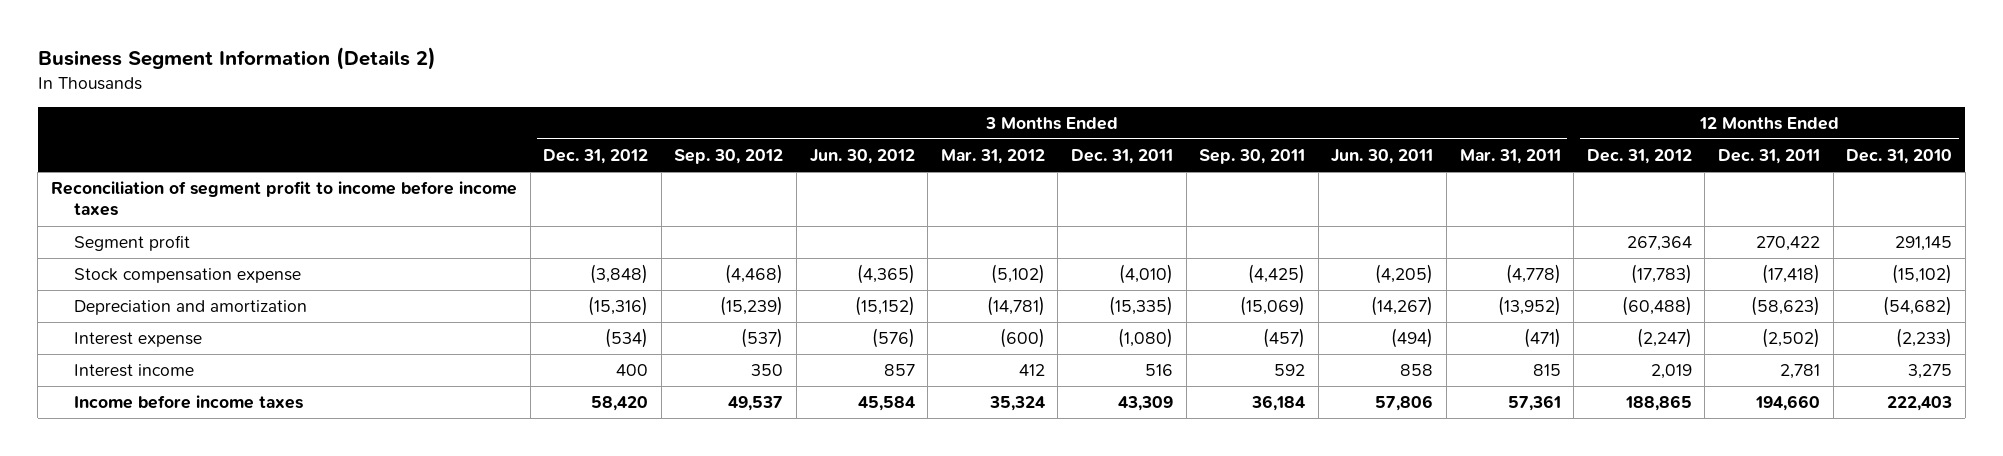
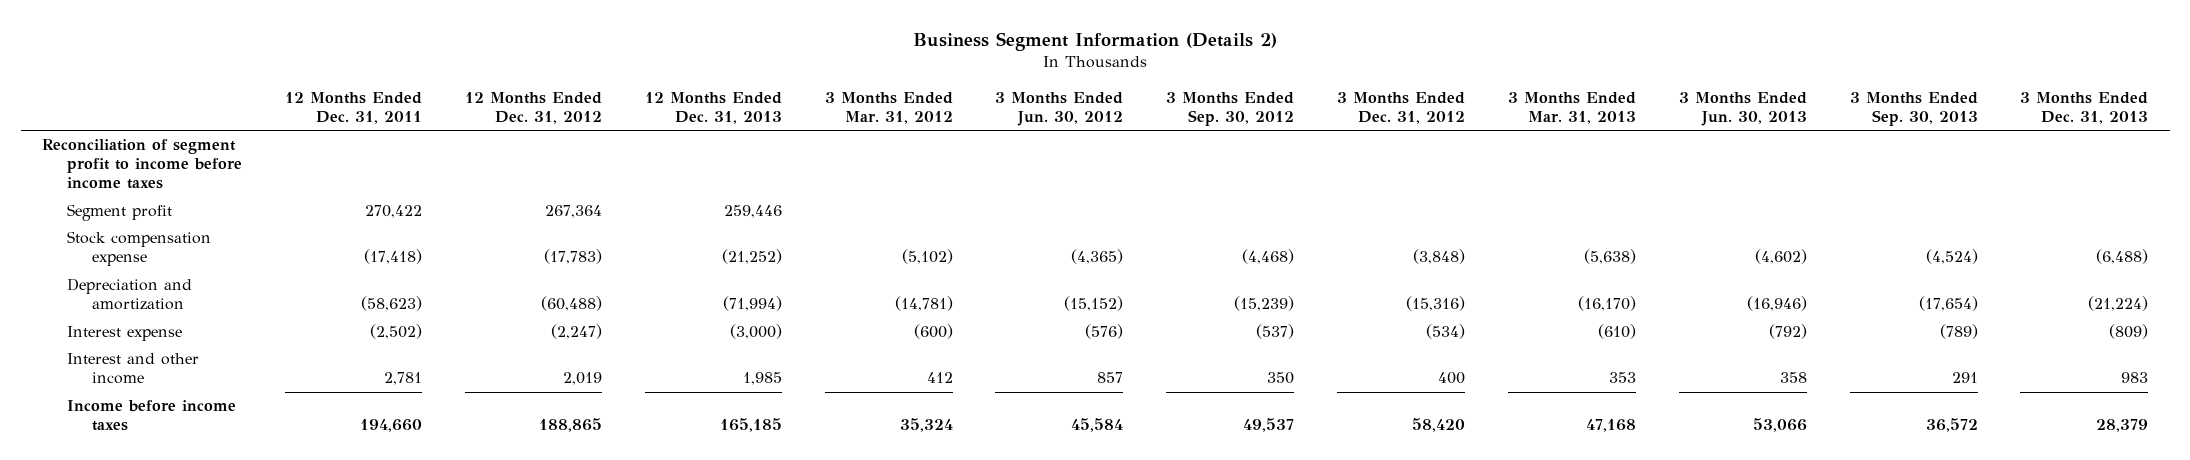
[1071,149,1174,165] Dec. 31, 2011 -> none
[1199,149,1306,165] Sep. 30, 2011 -> none
[1331,149,1434,165] Jun. 30, 2011 -> none
[1459,149,1561,165] Mar. 31, 2011 -> none
[1846,149,1953,165] Dec. 31, 2010 -> none
none -> [644,92,782,125] 12 Months Ended Dec. 31, 2013
none -> [1507,92,1636,125] 3 Months Ended Mar. 31, 2013
none -> [1678,92,1807,127] 3 Months Ended Jun. 30, 2013
none -> [1849,92,1978,127] 3 Months Ended Sep. 30, 2013
none -> [2020,92,2149,125] 3 Months Ended Dec. 31, 2013
[74,364,195,378] Interest income -> [67,353,200,385] Interest and other income

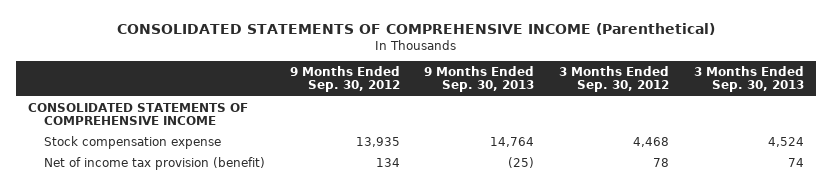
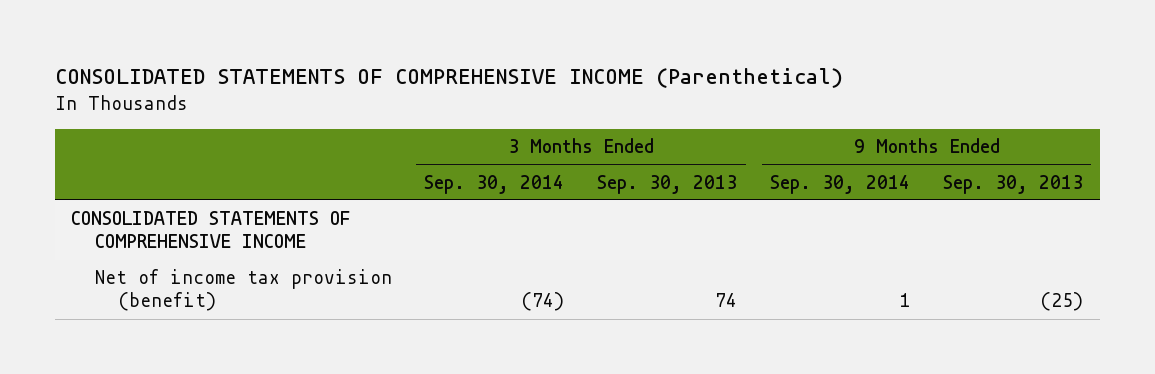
[289,65,400,93] 9 Months Ended Sep. 30, 2012 -> none
[558,65,669,93] 3 Months Ended Sep. 30, 2012 -> none
none -> [424,174,565,194] Sep. 30, 2014
none -> [770,174,911,194] Sep. 30, 2014
[44,135,222,149] Stock compensation expense -> none

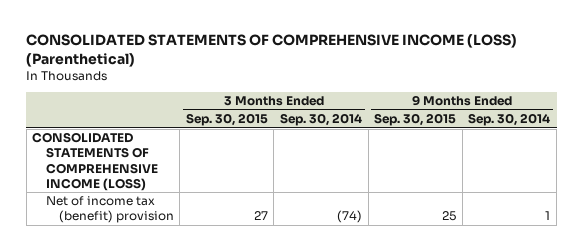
[54,68,843,89] CONSOLIDATED STATEMENTS OF COMPREHENSIVE INCOME (Parenthetical) -> [26,33,518,67] CONSOLIDATED STATEMENTS OF COMPREHENSIVE INCOME (LOSS) (Parenthetical)
[597,174,738,194] Sep. 30, 2013 -> none
[943,174,1084,194] Sep. 30, 2013 -> none
none -> [185,113,268,127] Sep. 30, 2015
none -> [374,113,457,127] Sep. 30, 2015
[71,211,351,249] CONSOLIDATED STATEMENTS OF COMPREHENSIVE INCOME -> [32,132,158,191] CONSOLIDATED STATEMENTS OF COMPREHENSIVE INCOME (LOSS)
[94,269,392,312] Net of income tax provision (benefit) -> [45,196,174,224] Net of income tax (benefit) provision

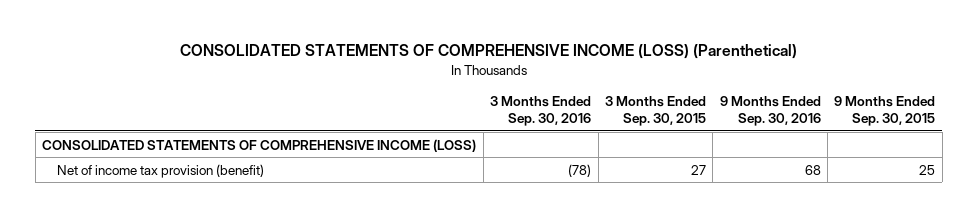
[280,113,363,127] Sep. 30, 2014 -> none
[468,113,551,127] Sep. 30, 2014 -> none
none -> [490,95,592,126] 3 Months Ended Sep. 30, 2016
none -> [719,95,821,126] 9 Months Ended Sep. 30, 2016
[45,196,174,224] Net of income tax (benefit) provision -> [57,163,265,178] Net of income tax provision (benefit)

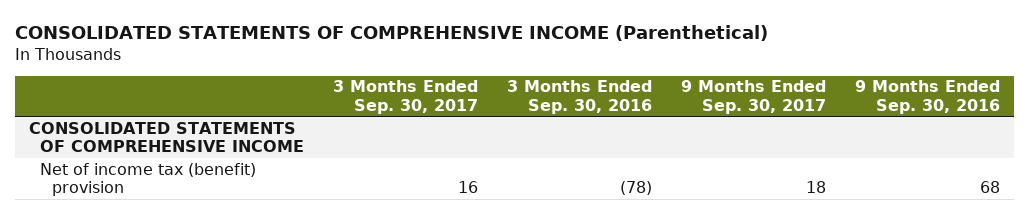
[179,44,797,60] CONSOLIDATED STATEMENTS OF COMPREHENSIVE INCOME (LOSS) (Parenthetical) -> [14,24,768,41] CONSOLIDATED STATEMENTS OF COMPREHENSIVE INCOME (Parenthetical)
[604,95,706,126] 3 Months Ended Sep. 30, 2015 -> none
[834,95,936,126] 9 Months Ended Sep. 30, 2015 -> none
none -> [333,80,479,114] 3 Months Ended Sep. 30, 2017
none -> [681,80,827,114] 9 Months Ended Sep. 30, 2017
[42,138,477,152] CONSOLIDATED STATEMENTS OF COMPREHENSIVE INCOME (LOSS) -> [29,121,305,153] CONSOLIDATED STATEMENTS OF COMPREHENSIVE INCOME
[57,163,265,178] Net of income tax provision (benefit) -> [40,162,257,197] Net of income tax (benefit) provision

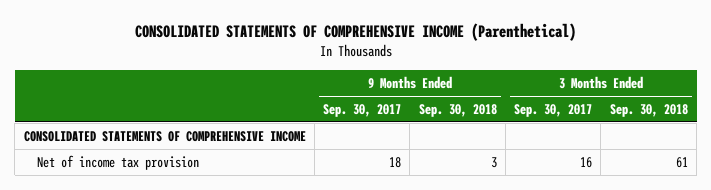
[507,80,653,114] 3 Months Ended Sep. 30, 2016 -> none
[855,80,1001,114] 9 Months Ended Sep. 30, 2016 -> none
none -> [418,103,497,117] Sep. 30, 2018
none -> [609,103,688,117] Sep. 30, 2018
[40,162,257,197] Net of income tax (benefit) provision -> [37,154,200,170] Net of income tax provision

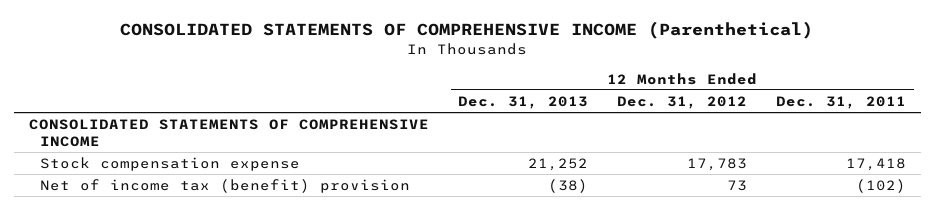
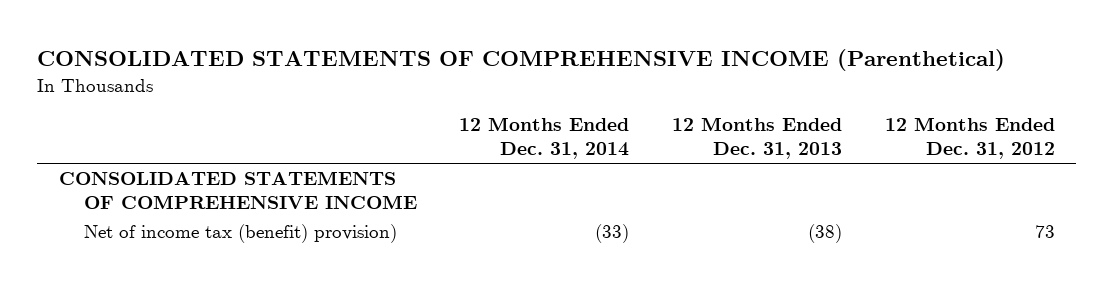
[776,95,907,109] Dec. 31, 2011 -> none
none -> [459,117,630,160] 12 Months Ended Dec. 31, 2014
[39,156,300,171] Stock compensation expense -> none
[39,178,410,193] Net of income tax (benefit) provision -> [83,223,397,243] Net of income tax (benefit) provision)

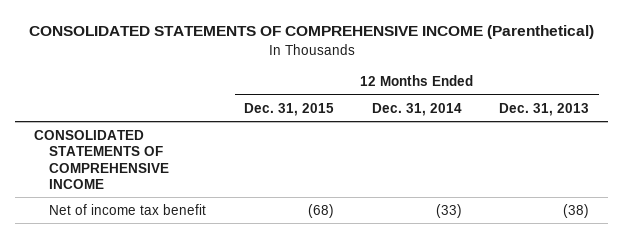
[884,117,1055,160] 12 Months Ended Dec. 31, 2012 -> none
none -> [244,102,335,116] Dec. 31, 2015
[83,223,397,243] Net of income tax (benefit) provision) -> [49,203,207,215] Net of income tax benefit

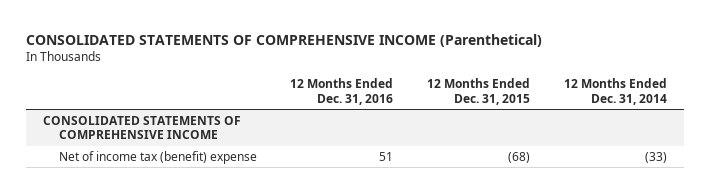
[499,102,590,116] Dec. 31, 2013 -> none
none -> [290,78,394,105] 12 Months Ended Dec. 31, 2016
[49,203,207,215] Net of income tax benefit -> [58,151,257,165] Net of income tax (benefit) expense

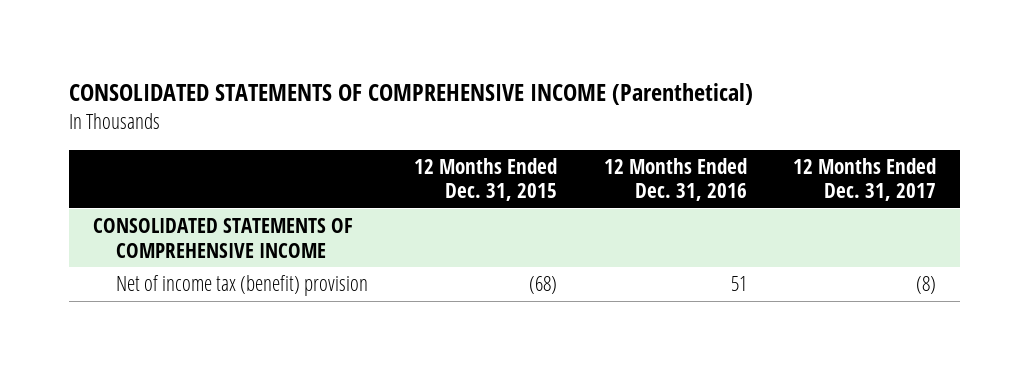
[564,78,668,105] 12 Months Ended Dec. 31, 2014 -> none
none -> [793,157,937,202] 12 Months Ended Dec. 31, 2017
[58,151,257,165] Net of income tax (benefit) expense -> [115,275,368,297] Net of income tax (benefit) provision

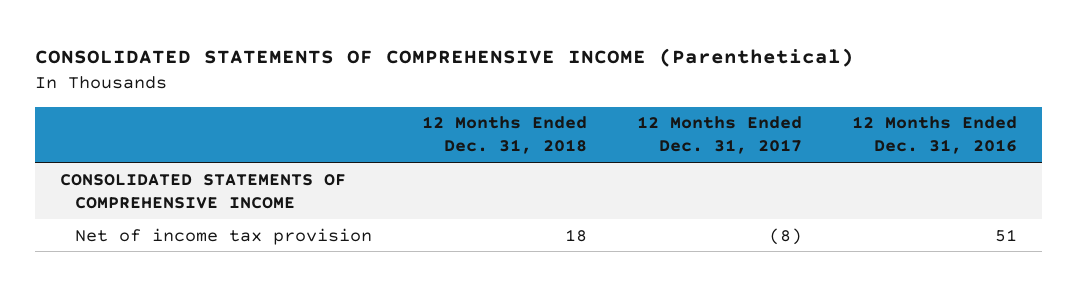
[414,157,558,202] 12 Months Ended Dec. 31, 2015 -> none
none -> [421,116,587,155] 12 Months Ended Dec. 31, 2018
[115,275,368,297] Net of income tax (benefit) provision -> [75,227,373,245] Net of income tax provision

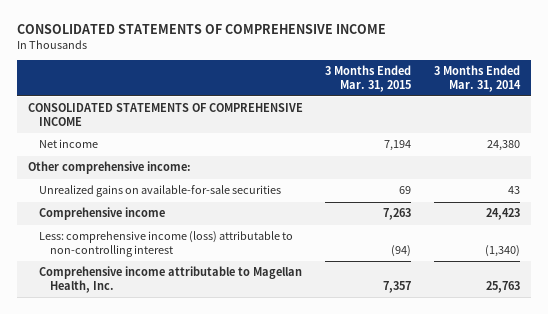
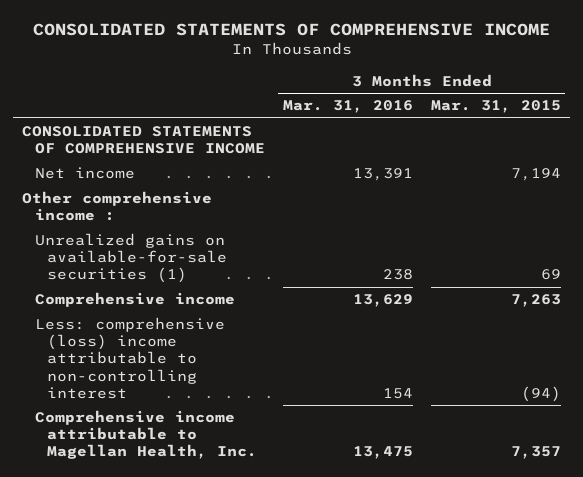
[433,64,521,92] 3 Months Ended Mar. 31, 2014 -> none
none -> [282,100,413,114] Mar. 31, 2016
[28,161,192,175] Other comprehensive income: -> [22,191,213,222] Other comprehensive income :
[39,185,282,198] Unrealized gains on available-for-sale securities -> [34,233,228,284] Unrealized gains on available-for-sale securities (1)
[39,231,294,258] Less: comprehensive income (loss) attributable to non-controlling interest -> [34,317,225,399] Less: comprehensive (loss) income attributable to non-controlling interest

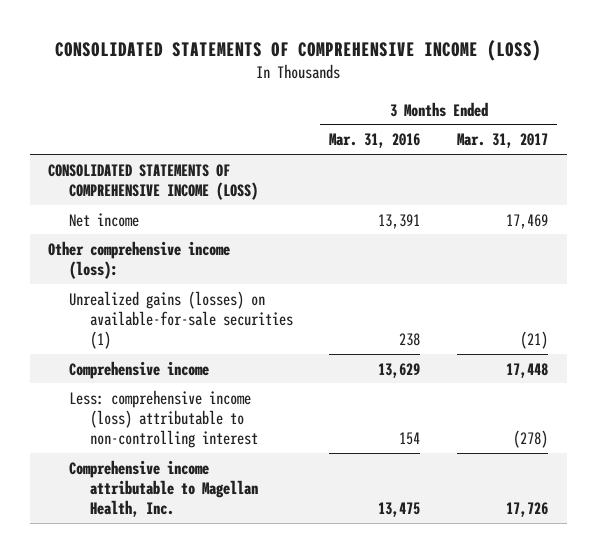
[32,23,550,37] CONSOLIDATED STATEMENTS OF COMPREHENSIVE INCOME -> [55,39,542,61] CONSOLIDATED STATEMENTS OF COMPREHENSIVE INCOME (LOSS)
[430,100,561,114] Mar. 31, 2015 -> none
none -> [457,133,549,149] Mar. 31, 2017
[22,126,265,155] CONSOLIDATED STATEMENTS OF COMPREHENSIVE INCOME -> [48,163,258,200] CONSOLIDATED STATEMENTS OF COMPREHENSIVE INCOME (LOSS)
[22,191,213,222] Other comprehensive income : -> [48,240,231,279] Other comprehensive income (loss):
[34,233,228,284] Unrealized gains on available-for-sale securities (1) -> [68,290,293,349] Unrealized gains (losses) on available-for-sale securities (1)
[34,317,225,399] Less: comprehensive (loss) income attributable to non-controlling interest -> [68,389,258,448] Less: comprehensive income (loss) attributable to non-controlling interest

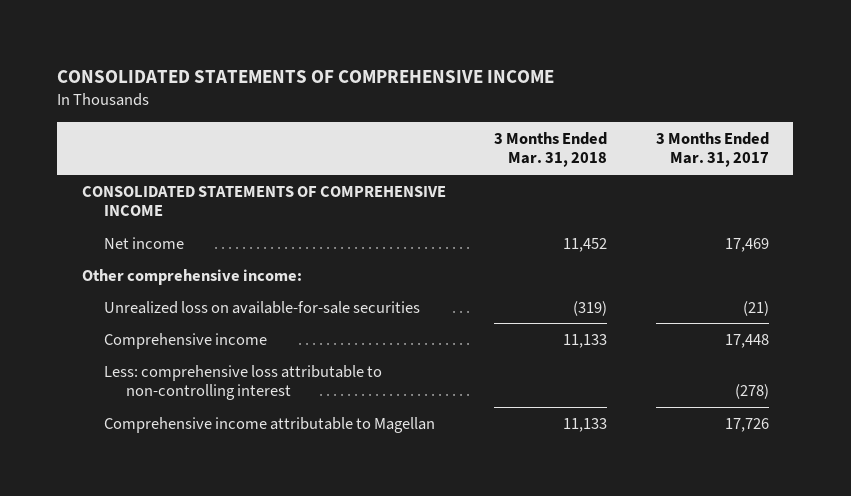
[55,39,542,61] CONSOLIDATED STATEMENTS OF COMPREHENSIVE INCOME (LOSS) -> [57,70,555,84] CONSOLIDATED STATEMENTS OF COMPREHENSIVE INCOME
[329,133,421,149] Mar. 31, 2016 -> none
none -> [494,131,608,168] 3 Months Ended Mar. 31, 2018
[48,163,258,200] CONSOLIDATED STATEMENTS OF COMPREHENSIVE INCOME (LOSS) -> [81,185,446,217] CONSOLIDATED STATEMENTS OF COMPREHENSIVE INCOME
[48,240,231,279] Other comprehensive income (loss): -> [81,268,302,285] Other comprehensive income:
[68,290,293,349] Unrealized gains (losses) on available-for-sale securities (1) -> [103,300,420,314] Unrealized loss on available-for-sale securities
[68,389,258,448] Less: comprehensive income (loss) attributable to non-controlling interest -> [103,364,382,401] Less: comprehensive loss attributable to non-controlling interest
[68,459,258,517] Comprehensive income attributable to Magellan Health, Inc. -> [103,416,435,433] Comprehensive income attributable to Magellan

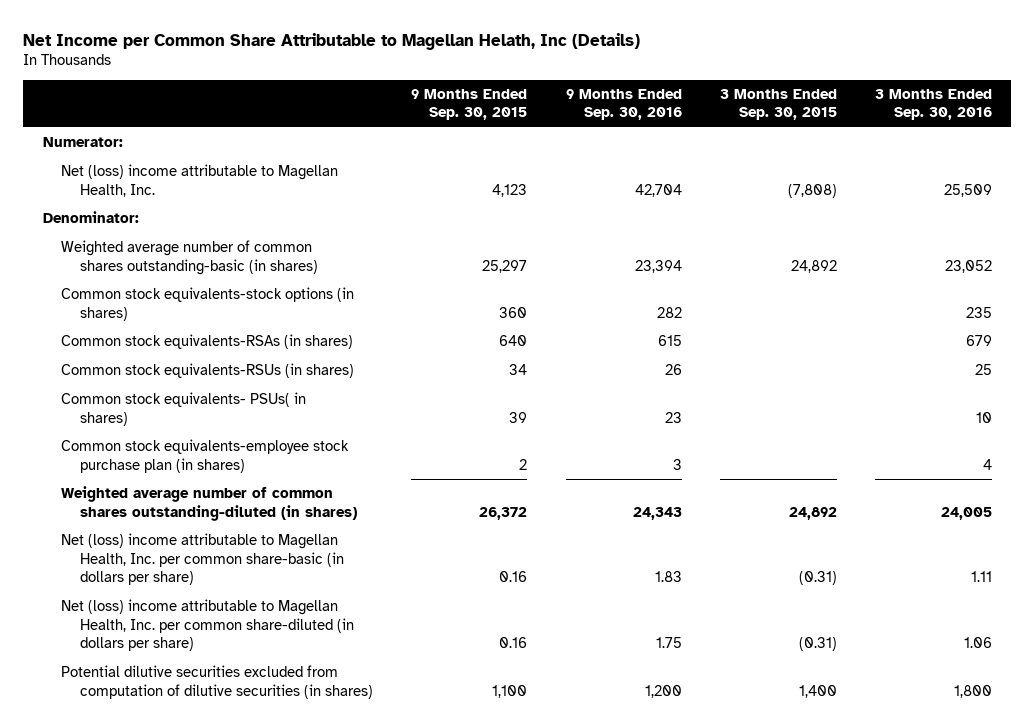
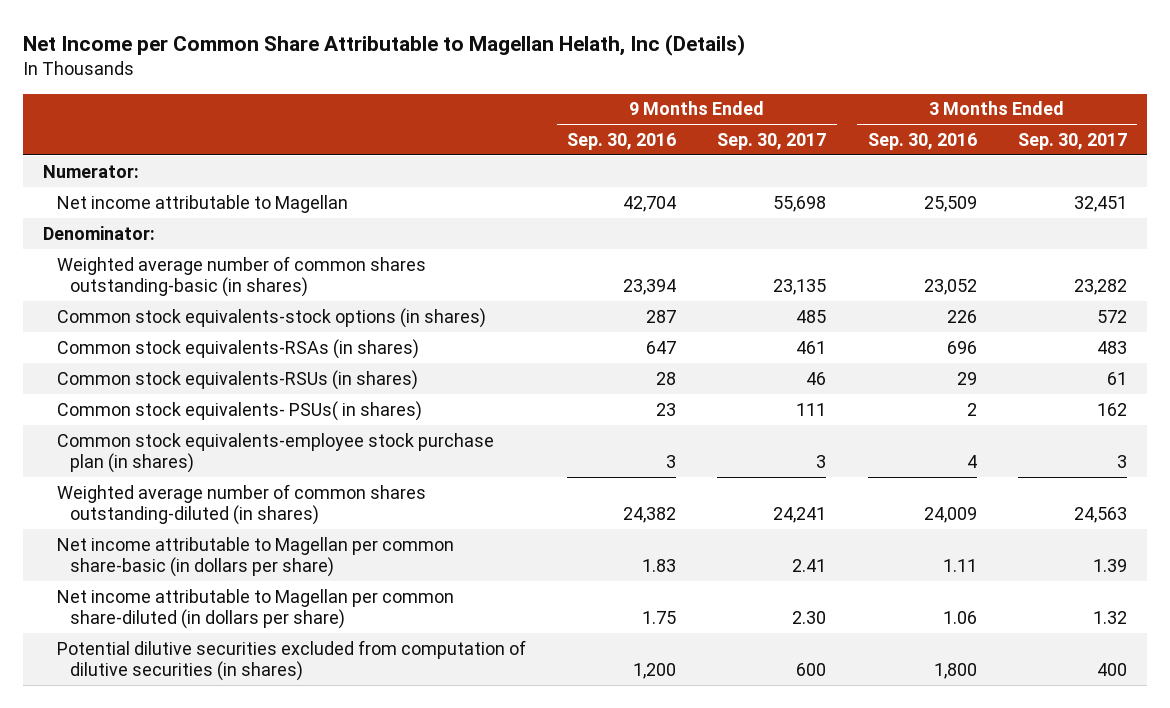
[411,88,528,121] 9 Months Ended Sep. 30, 2015 -> none
[719,88,837,121] 3 Months Ended Sep. 30, 2015 -> none
none -> [717,132,827,150] Sep. 30, 2017
none -> [1017,132,1127,150] Sep. 30, 2017
[61,164,339,197] Net (loss) income attributable to Magellan Health, Inc. -> [56,194,348,213] Net income attributable to Magellan
[656,306,682,318] 282 -> [645,309,676,323] 287
[965,306,992,318] 235 -> [946,309,977,323] 226
[657,335,682,347] 615 -> [645,340,676,354] 647
[965,335,992,347] 679 -> [946,340,977,354] 696
[664,364,682,376] 26 -> [655,371,676,385] 28
[974,364,992,376] 25 -> [956,371,977,385] 29
[975,411,992,423] 10 -> [966,402,977,416] 2
[632,506,682,520] 24,343 -> [622,507,676,524] 24,382
[940,506,992,520] 24,005 -> [923,507,977,524] 24,009
[61,533,345,586] Net (loss) income attributable to Magellan Health, Inc. per common share-basic (in dollars per share) -> [56,536,454,578] Net income attributable to Magellan per common share-basic (in dollars per share)
[61,599,355,652] Net (loss) income attributable to Magellan Health, Inc. per common share-diluted (in dollars per share) -> [56,588,454,630] Net income attributable to Magellan per common share-diluted (in dollars per share)

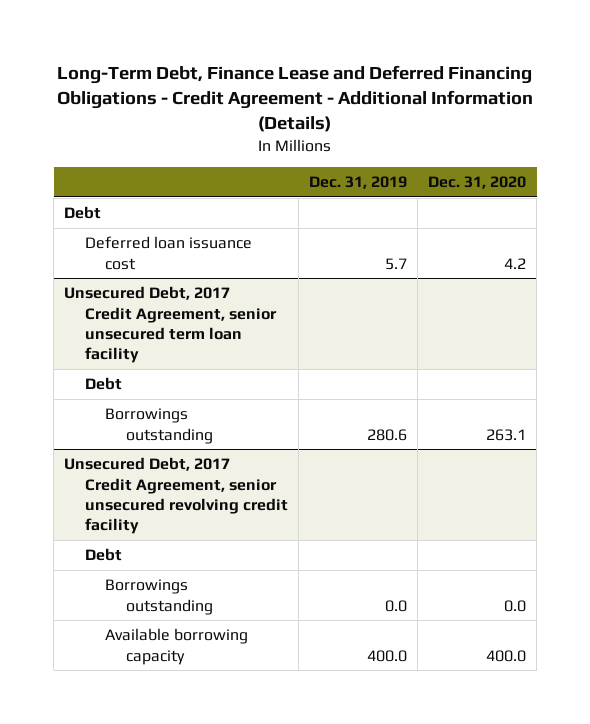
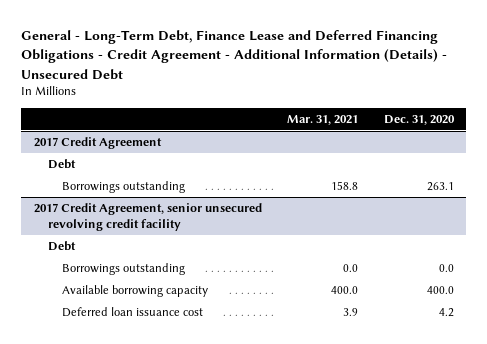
[57,64,534,132] Long-Term Debt, Finance Lease and Deferred Financing Obligations - Credit Agreement - Additional Information (Details) -> [20,30,447,80] General - Long-Term Debt, Finance Lease and Deferred Financing Obligations - Credit Agreement - Additional Information (Details) - Unsecured Debt
[308,176,407,190] Dec. 31, 2019 -> none
none -> [287,114,359,125] Mar. 31, 2021
[64,206,102,220] Debt -> none
[84,236,252,270] Deferred loan issuance cost -> none
[64,286,277,363] Unsecured Debt, 2017 Credit Agreement, senior unsecured term loan facility -> none
none -> [33,137,162,150] 2017 Credit Agreement
[64,457,288,534] Unsecured Debt, 2017 Credit Agreement, senior unsecured revolving credit facility -> [33,203,262,231] 2017 Credit Agreement, senior unsecured revolving credit facility
none -> [62,307,204,318] Deferred loan issuance cost

